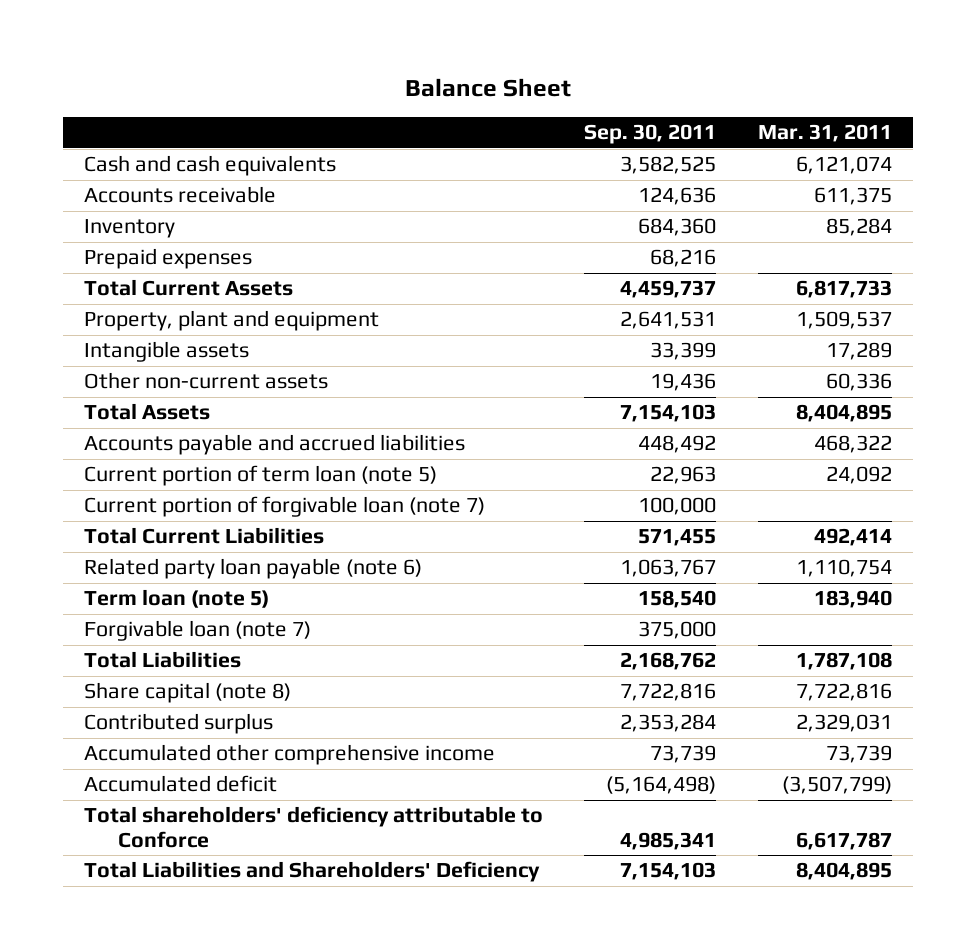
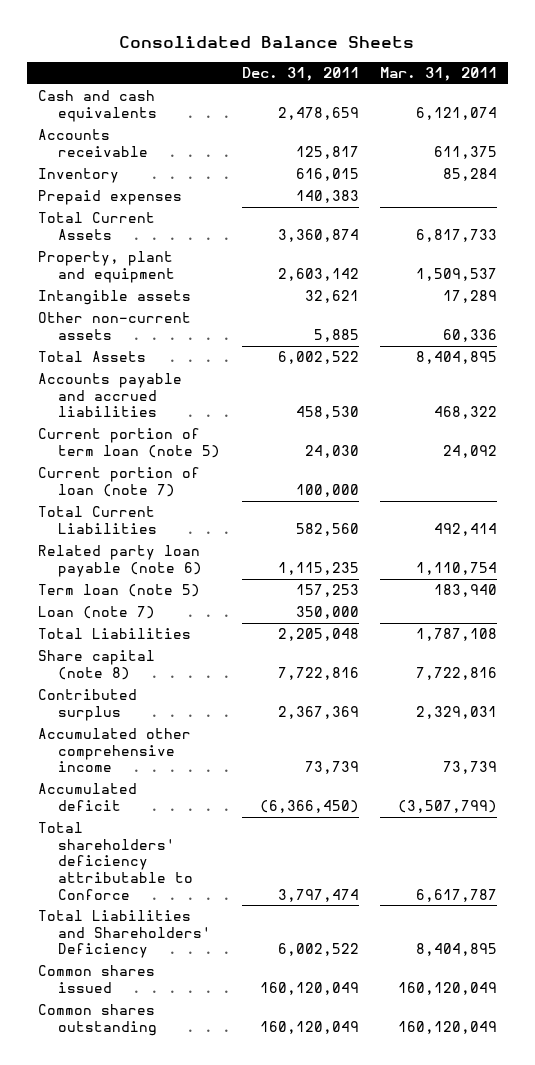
[404,77,571,97] Balance Sheet -> [119,36,415,49] Consolidated Balance Sheets
[584,124,717,145] Sep. 30, 2011 -> none
none -> [241,67,359,82] Dec. 31, 2011
[83,496,485,518] Current portion of forgivable loan (note 7) -> [37,467,200,497] Current portion of loan (note 7)
[83,620,311,642] Forgivable loan (note 7) -> [37,606,155,620] Loan (note 7)
none -> [37,965,155,993] Common shares issued
none -> [37,1004,158,1036] Common shares outstanding

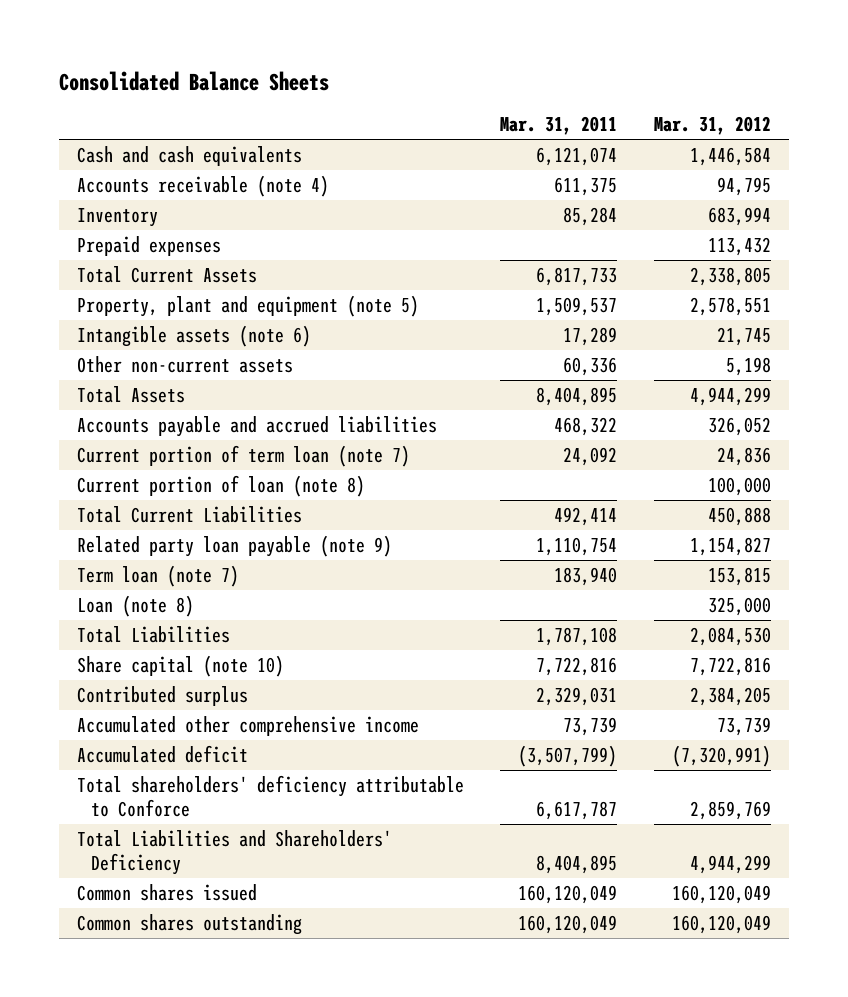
[241,67,359,82] Dec. 31, 2011 -> none
none -> [653,116,771,136] Mar. 31, 2012
[37,129,149,157] Accounts receivable -> [76,174,329,197] Accounts receivable (note 4)
[37,251,176,283] Property, plant and equipment -> [76,294,419,317] Property, plant and equipment (note 5)
[37,290,191,306] Intangible assets -> [76,324,311,347] Intangible assets (note 6)
[37,428,221,458] Current portion of term loan (note 5) -> [76,444,410,467] Current portion of term loan (note 7)
[37,467,200,497] Current portion of loan (note 7) -> [76,474,365,497] Current portion of loan (note 8)
[37,545,203,577] Related party loan payable (note 6) -> [76,534,392,557] Related party loan payable (note 9)
[37,584,200,598] Term loan (note 5) -> [76,564,239,587] Term loan (note 7)
[37,606,155,620] Loan (note 7) -> [76,594,194,617] Loan (note 8)
[37,650,155,680] Share capital (note 8) -> [76,654,284,677] Share capital (note 10)

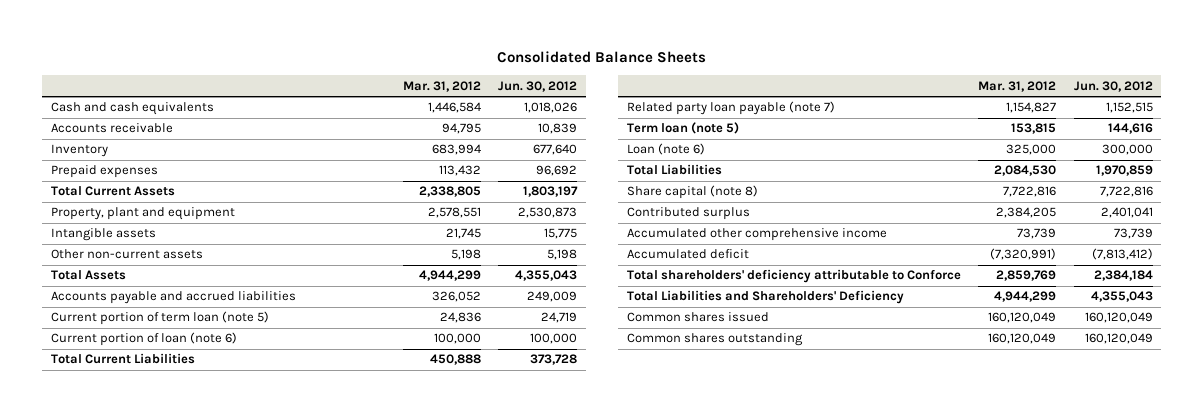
[500,116,618,136] Mar. 31, 2011 -> none
none -> [498,80,578,92] Jun. 30, 2012
[76,174,329,197] Accounts receivable (note 4) -> [51,123,174,134] Accounts receivable
[76,294,419,317] Property, plant and equipment (note 5) -> [51,207,236,221] Property, plant and equipment
[76,324,311,347] Intangible assets (note 6) -> [51,228,157,242] Intangible assets
[76,444,410,467] Current portion of term loan (note 7) -> [51,311,270,326] Current portion of term loan (note 5)
[76,474,365,497] Current portion of loan (note 8) -> [51,332,238,347] Current portion of loan (note 6)
[76,534,392,557] Related party loan payable (note 9) -> [626,101,835,116] Related party loan payable (note 7)
[76,564,239,587] Term loan (note 7) -> [626,122,739,135] Term loan (note 5)
[76,594,194,617] Loan (note 8) -> [626,143,705,156] Loan (note 6)
[76,654,284,677] Share capital (note 10) -> [626,185,758,200] Share capital (note 8)

